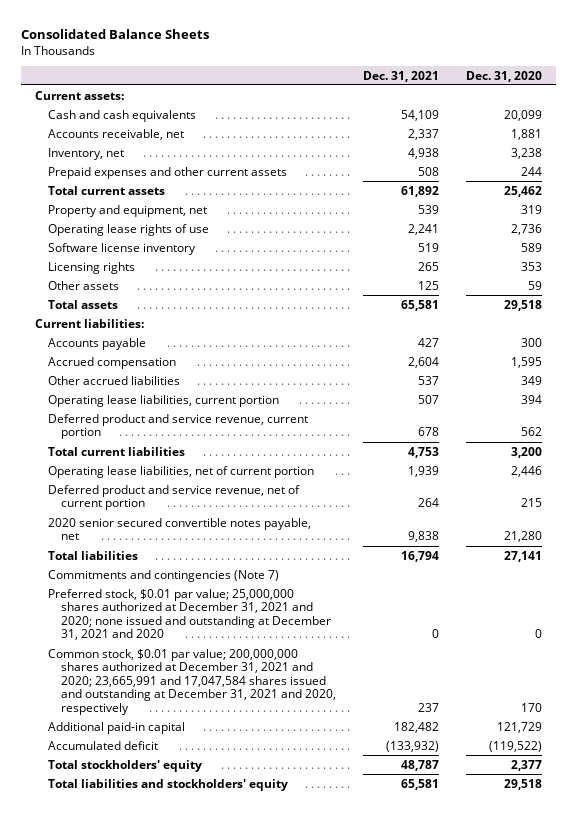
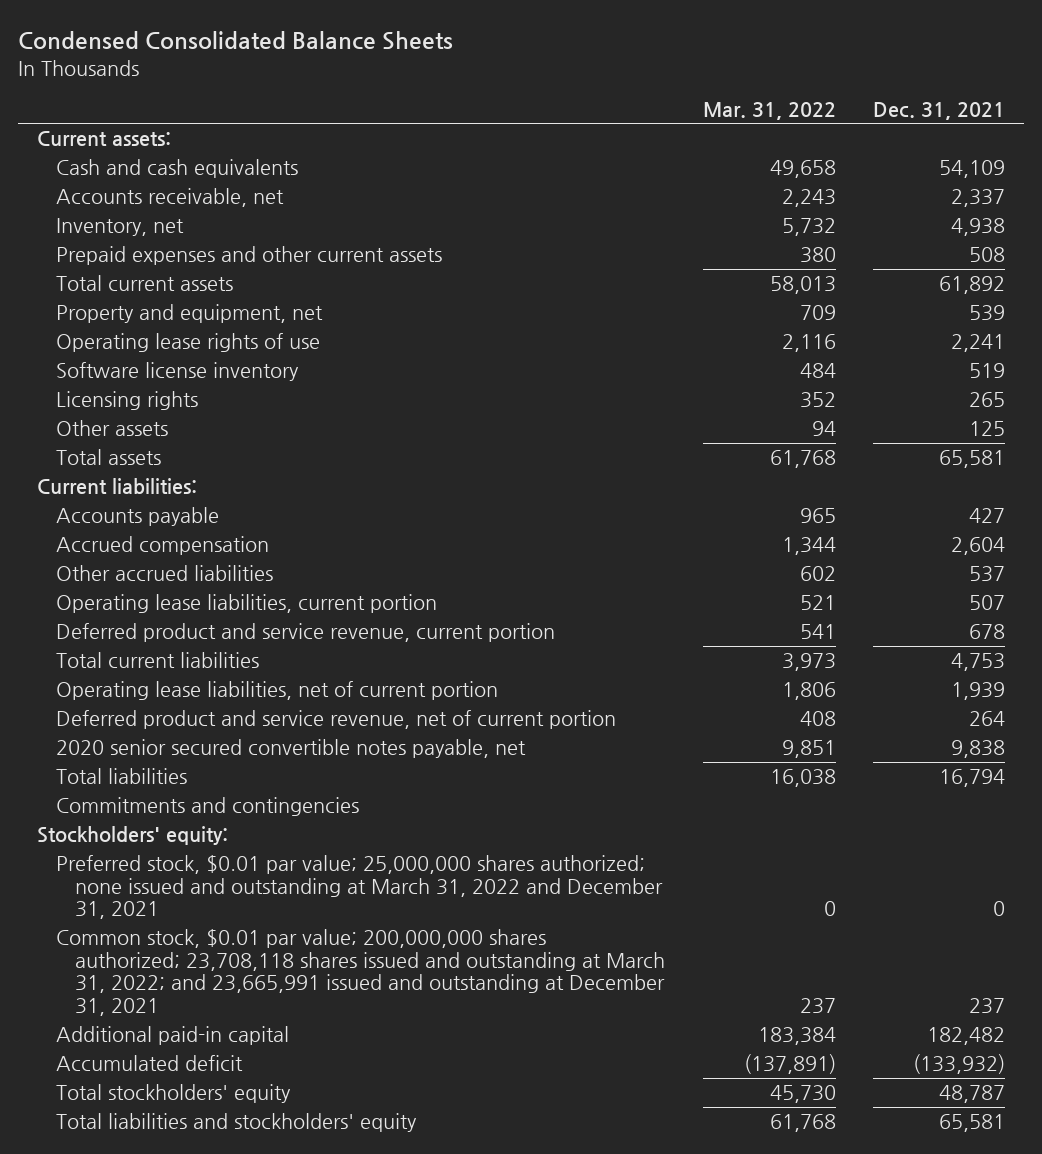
[21,29,210,40] Consolidated Balance Sheets -> [17,31,453,51] Condensed Consolidated Balance Sheets
[466,70,543,82] Dec. 31, 2020 -> none
none -> [702,101,836,120] Mar. 31, 2022
[48,569,280,582] Commitments and contingencies (Note 7) -> [55,797,359,817] Commitments and contingencies
none -> [36,826,228,846] Stockholders' equity:
[48,588,332,641] Preferred stock, $0.01 par value; 25,000,000 shares authorized at December 31, 2021 and 2020; none issued and outstanding at December 31, 2021 and 2020 -> [55,855,664,920] Preferred stock, $0.01 par value; 25,000,000 shares authorized; none issued and outstanding at March 31, 2022 and December 31, 2021
[48,648,337,715] Common stock, $0.01 par value; 200,000,000 shares authorized at December 31, 2021 and 2020; 23,665,991 and 17,047,584 shares issued and outstanding at December 31, 2021 and 2020, respectively -> [55,929,666,1016] Common stock, $0.01 par value; 200,000,000 shares authorized; 23,708,118 shares issued and outstanding at March 31, 2022; and 23,665,991 issued and outstanding at December 31, 2021

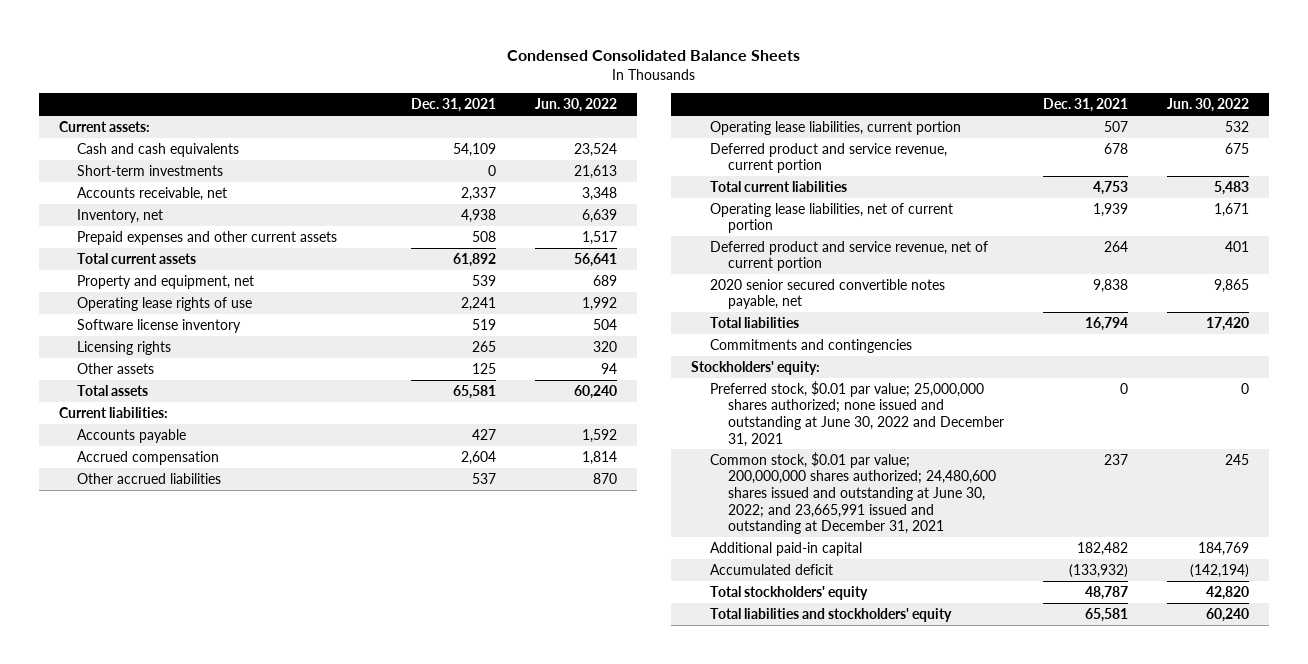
[702,101,836,120] Mar. 31, 2022 -> none
none -> [535,98,618,113] Jun. 30, 2022
none -> [77,164,224,176] Short-term investments
[55,855,664,920] Preferred stock, $0.01 par value; 25,000,000 shares authorized; none issued and outstanding at March 31, 2022 and December 31, 2021 -> [709,380,1005,447] Preferred stock, $0.01 par value; 25,000,000 shares authorized; none issued and outstanding at June 30, 2022 and December 31, 2021
[55,929,666,1016] Common stock, $0.01 par value; 200,000,000 shares authorized; 23,708,118 shares issued and outstanding at March 31, 2022; and 23,665,991 issued and outstanding at December 31, 2021 -> [709,451,997,535] Common stock, $0.01 par value; 200,000,000 shares authorized; 24,480,600 shares issued and outstanding at June 30, 2022; and 23,665,991 issued and outstanding at December 31, 2021

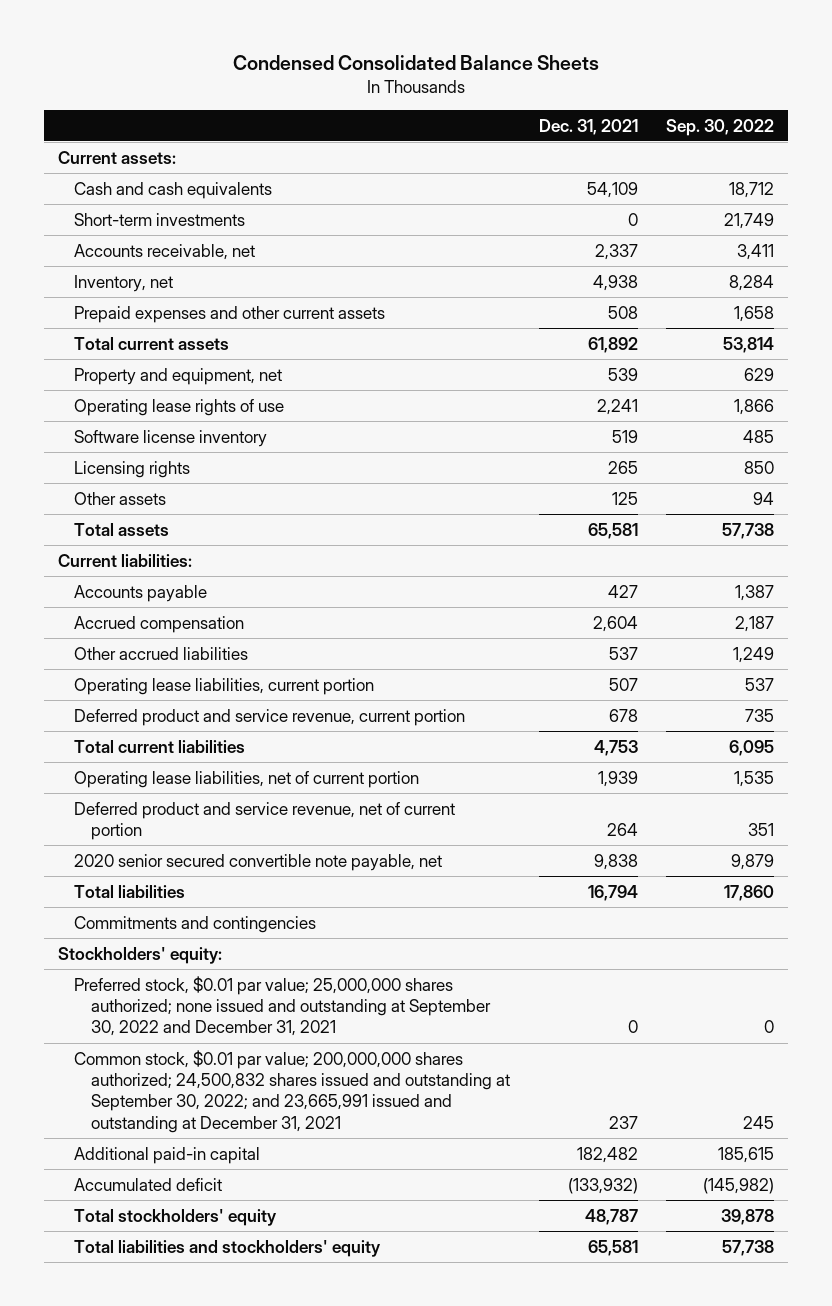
[535,98,618,113] Jun. 30, 2022 -> none
none -> [666,118,775,136] Sep. 30, 2022
[709,278,945,310] 2020 senior secured convertible notes payable, net -> [74,853,443,871] 2020 senior secured convertible note payable, net
[709,380,1005,447] Preferred stock, $0.01 par value; 25,000,000 shares authorized; none issued and outstanding at June 30, 2022 and December 31, 2021 -> [74,975,491,1037] Preferred stock, $0.01 par value; 25,000,000 shares authorized; none issued and outstanding at September 30, 2022 and December 31, 2021
[709,451,997,535] Common stock, $0.01 par value; 200,000,000 shares authorized; 24,480,600 shares issued and outstanding at June 30, 2022; and 23,665,991 issued and outstanding at December 31, 2021 -> [74,1049,510,1133] Common stock, $0.01 par value; 200,000,000 shares authorized; 24,500,832 shares issued and outstanding at September 30, 2022; and 23,665,991 issued and outstanding at December 31, 2021

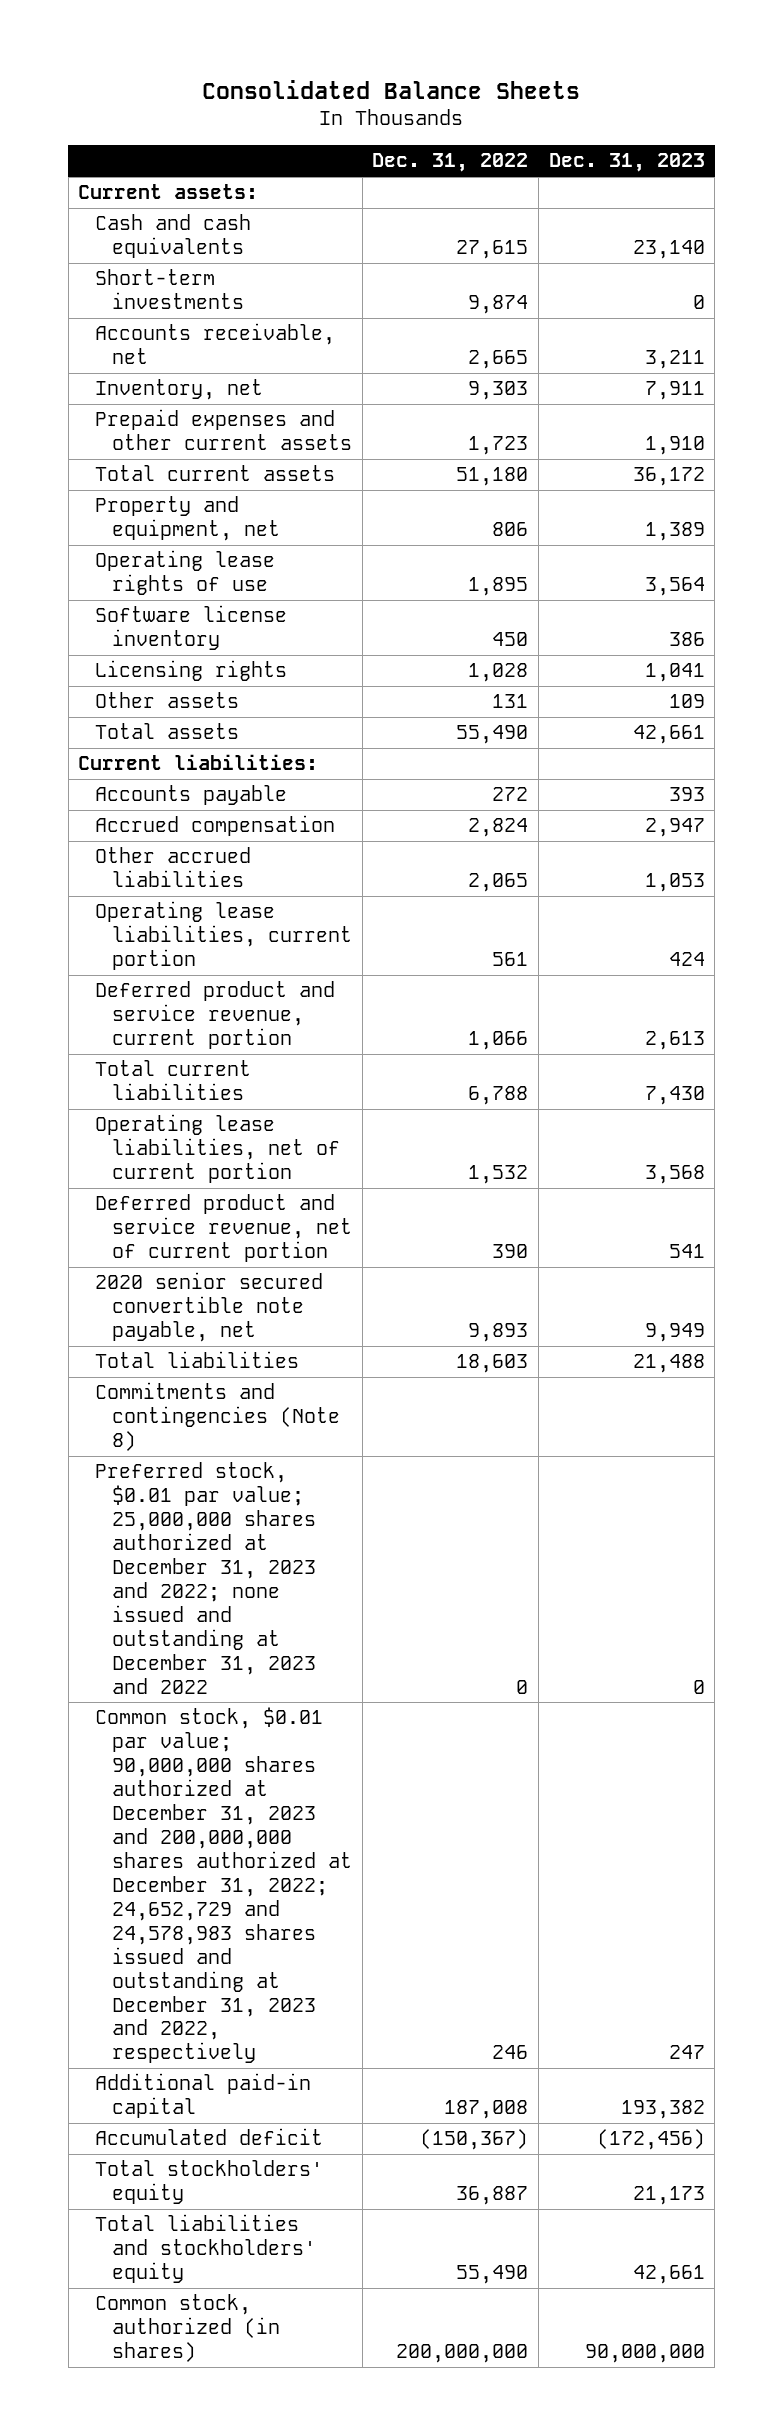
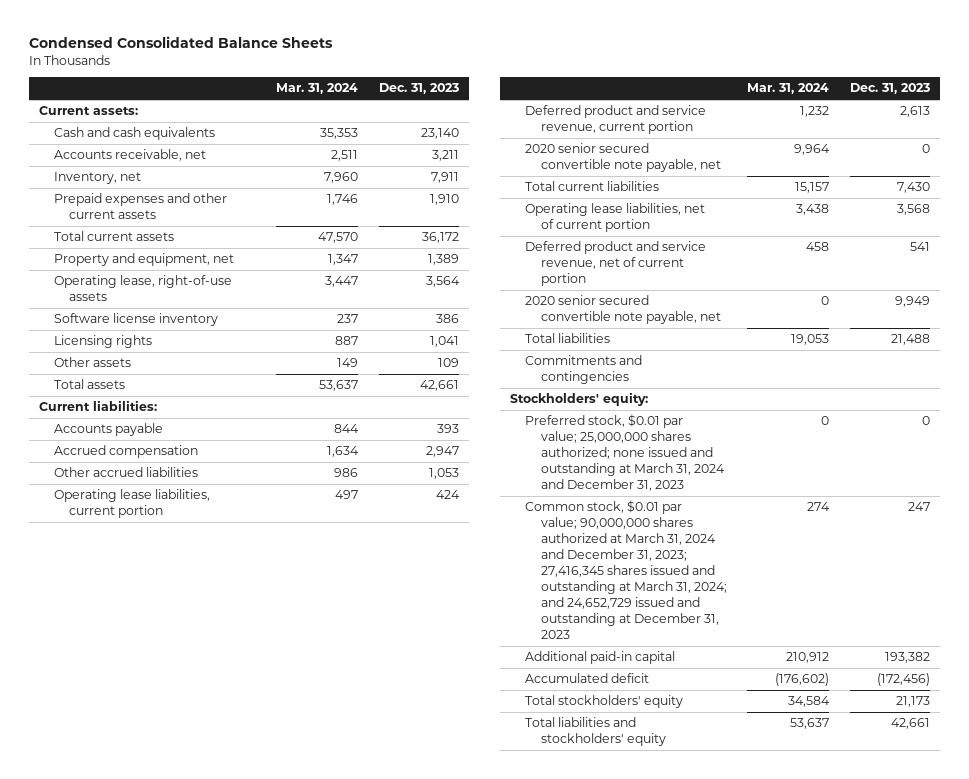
[202,79,581,99] Consolidated Balance Sheets -> [28,36,333,49] Condensed Consolidated Balance Sheets
[372,153,529,173] Dec. 31, 2022 -> none
none -> [276,83,359,95] Mar. 31, 2024
[95,269,245,310] Short-term investments -> none
[95,550,276,596] Operating lease rights of use -> [54,275,233,302] Operating lease, right-of-use assets
none -> [525,143,721,173] 2020 senior secured convertible note payable, net
[95,1382,341,1452] Commitments and contingencies (Note 8) -> [525,355,643,385] Commitments and contingencies
none -> [510,392,649,407] Stockholders' equity:
[95,1462,317,1694] Preferred stock, $0.01 par value; 25,000,000 shares authorized at December 31, 2023 and 2022; none issued and outstanding at December 31, 2023 and 2022 -> [525,414,725,492] Preferred stock, $0.01 par value; 25,000,000 shares authorized; none issued and outstanding at March 31, 2024 and December 31, 2023
[95,1707,353,2064] Common stock, $0.01 par value; 90,000,000 shares authorized at December 31, 2023 and 200,000,000 shares authorized at December 31, 2022; 24,652,729 and 24,578,983 shares issued and outstanding at December 31, 2023 and 2022, respectively -> [525,500,727,640] Common stock, $0.01 par value; 90,000,000 shares authorized at March 31, 2024 and December 31, 2023; 27,416,345 shares issued and outstanding at March 31, 2024; and 24,652,729 issued and outstanding at December 31, 2023
[95,2294,281,2363] Common stock, authorized (in shares) -> none

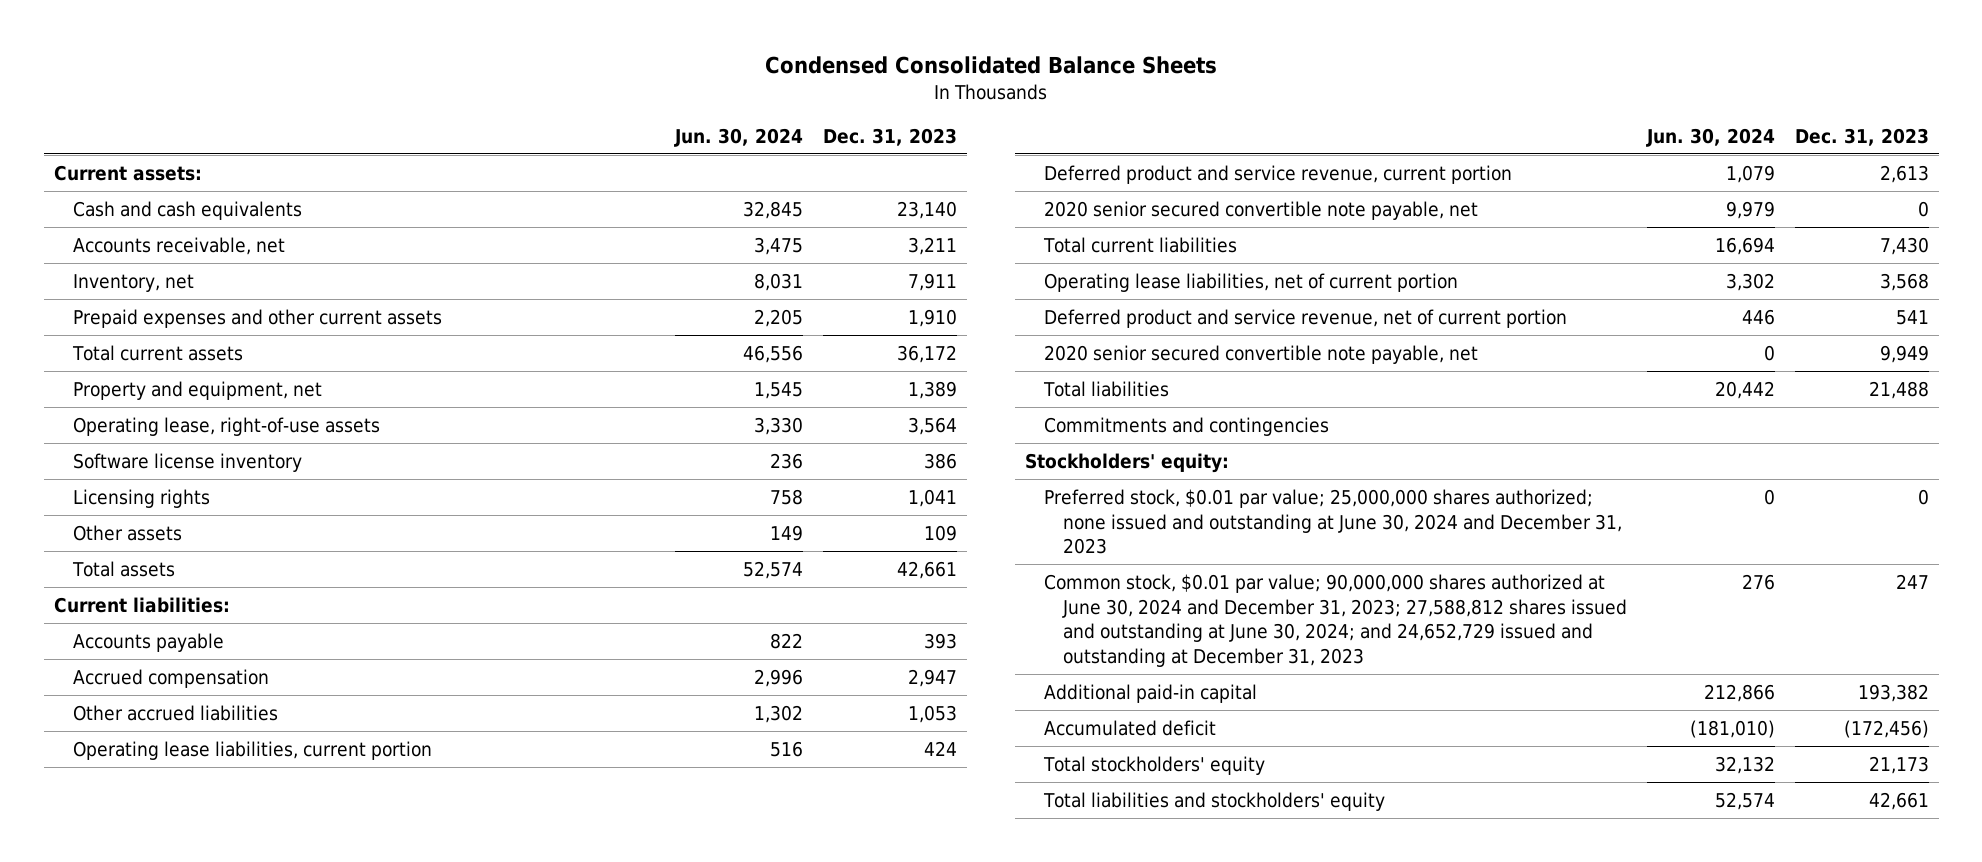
[276,83,359,95] Mar. 31, 2024 -> none
none -> [674,128,804,148] Jun. 30, 2024
[525,414,725,492] Preferred stock, $0.01 par value; 25,000,000 shares authorized; none issued and outstanding at March 31, 2024 and December 31, 2023 -> [1043,488,1622,555] Preferred stock, $0.01 par value; 25,000,000 shares authorized; none issued and outstanding at June 30, 2024 and December 31, 2023
[525,500,727,640] Common stock, $0.01 par value; 90,000,000 shares authorized at March 31, 2024 and December 31, 2023; 27,416,345 shares issued and outstanding at March 31, 2024; and 24,652,729 issued and outstanding at December 31, 2023 -> [1043,573,1627,668] Common stock, $0.01 par value; 90,000,000 shares authorized at June 30, 2024 and December 31, 2023; 27,588,812 shares issued and outstanding at June 30, 2024; and 24,652,729 issued and outstanding at December 31, 2023

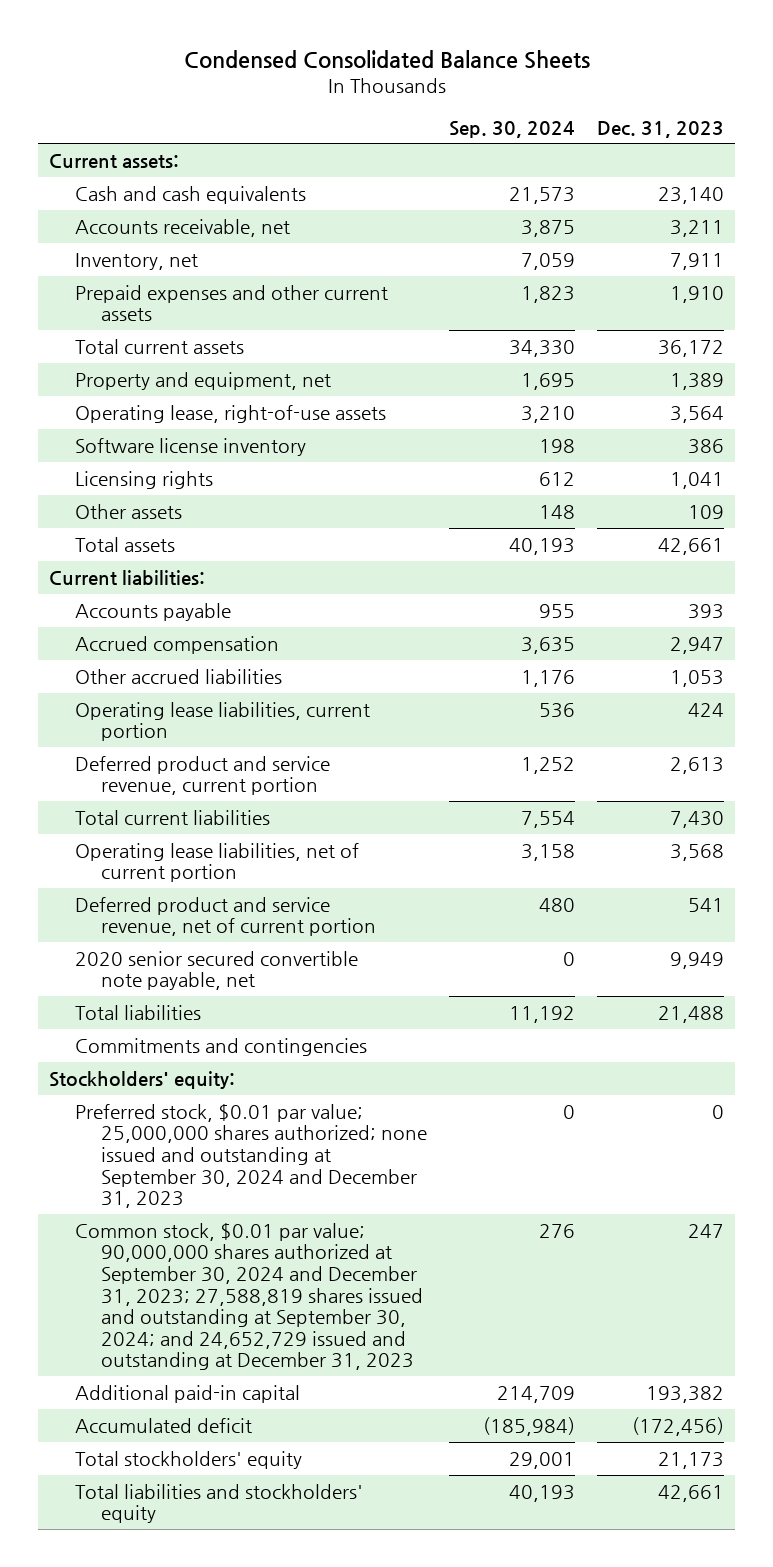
[674,128,804,148] Jun. 30, 2024 -> none
none -> [449,120,576,138] Sep. 30, 2024
[1043,200,1478,220] 2020 senior secured convertible note payable, net -> none
[1043,488,1622,555] Preferred stock, $0.01 par value; 25,000,000 shares authorized; none issued and outstanding at June 30, 2024 and December 31, 2023 -> [75,1103,428,1209] Preferred stock, $0.01 par value; 25,000,000 shares authorized; none issued and outstanding at September 30, 2024 and December 31, 2023
[1043,573,1627,668] Common stock, $0.01 par value; 90,000,000 shares authorized at June 30, 2024 and December 31, 2023; 27,588,812 shares issued and outstanding at June 30, 2024; and 24,652,729 issued and outstanding at December 31, 2023 -> [75,1222,424,1371] Common stock, $0.01 par value; 90,000,000 shares authorized at September 30, 2024 and December 31, 2023; 27,588,819 shares issued and outstanding at September 30, 2024; and 24,652,729 issued and outstanding at December 31, 2023

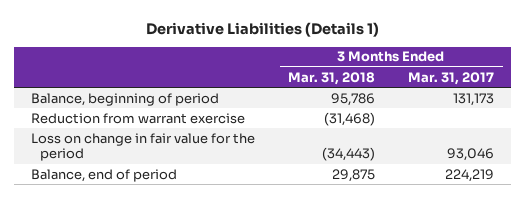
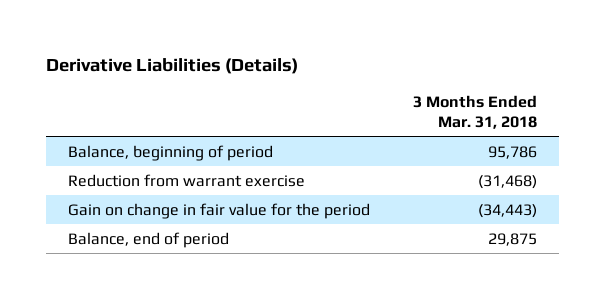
[145,21,379,37] Derivative Liabilities (Details 1) -> [46,58,299,75] Derivative Liabilities (Details)
[408,71,495,85] Mar. 31, 2017 -> none
[30,132,255,162] Loss on change in fair value for the period -> [67,202,370,219] Gain on change in fair value for the period

